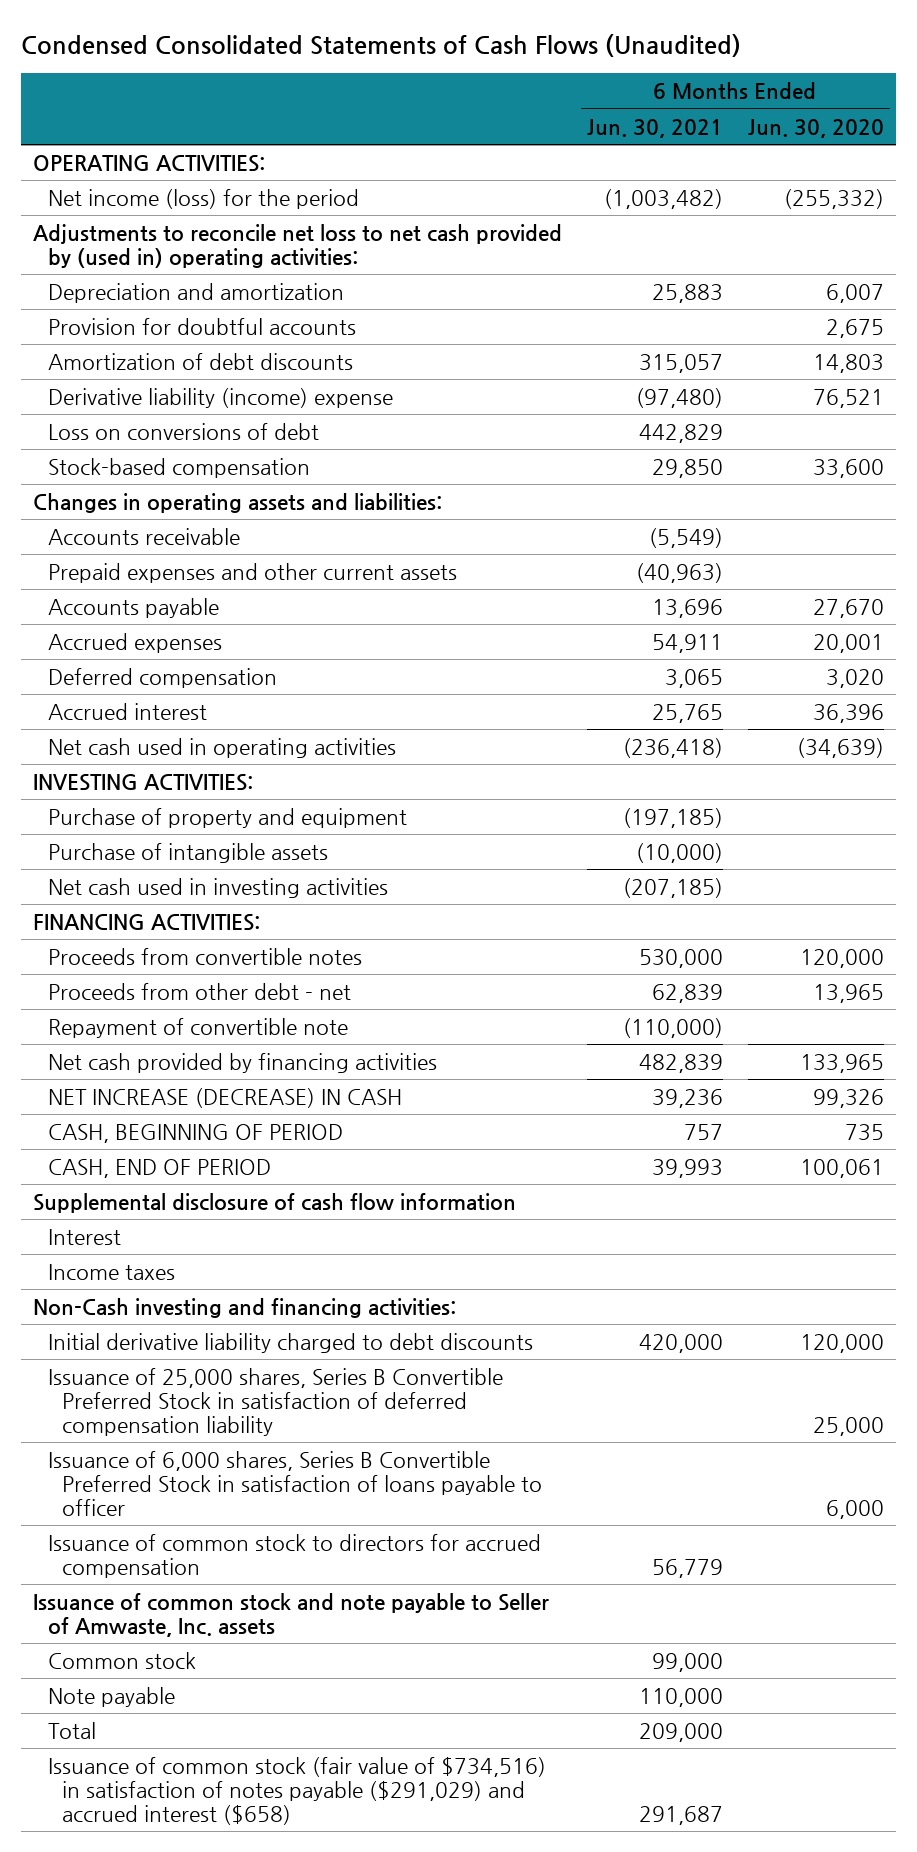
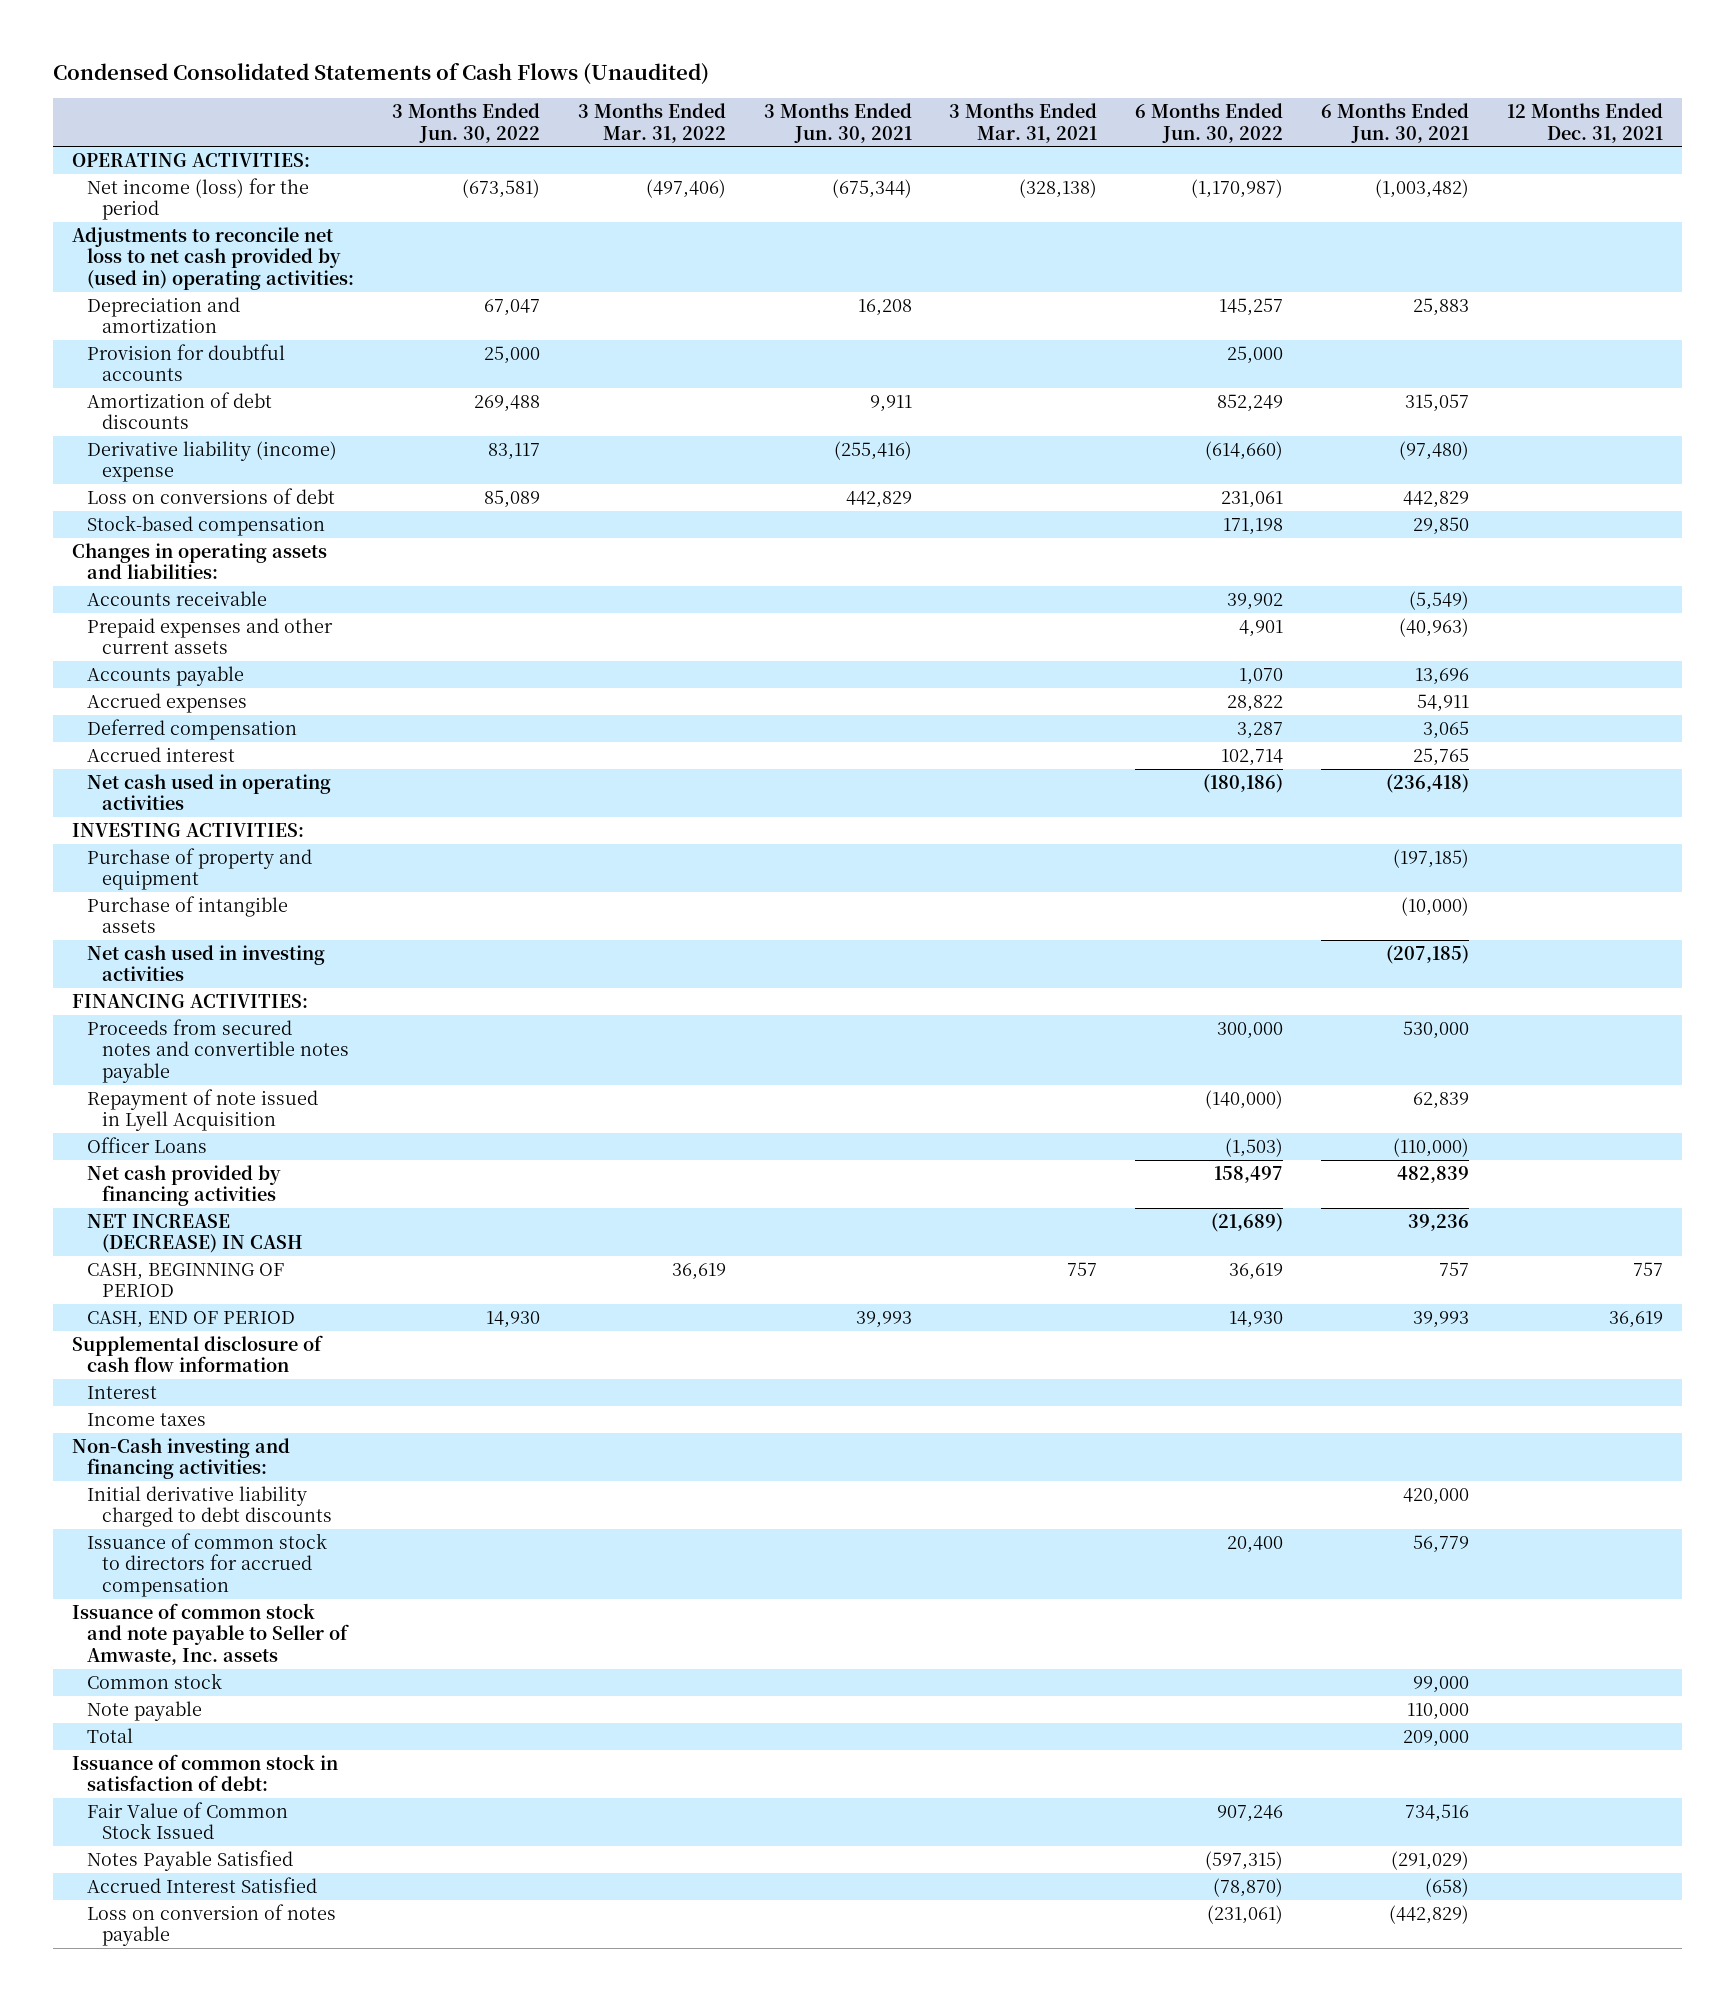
[747,118,884,138] Jun. 30, 2020 -> none
none -> [391,103,540,143] 3 Months Ended Jun. 30, 2022
none -> [577,103,726,143] 3 Months Ended Mar. 31, 2022
none -> [763,103,912,143] 3 Months Ended Jun. 30, 2021
none -> [949,103,1098,143] 3 Months Ended Mar. 31, 2021
none -> [1135,103,1284,143] 6 Months Ended Jun. 30, 2022
none -> [1507,103,1664,143] 12 Months Ended Dec. 31, 2021
[47,1017,348,1038] Repayment of convertible note -> none
[47,947,362,965] Proceeds from convertible notes -> [87,1018,350,1084] Proceeds from secured notes and convertible notes payable
[47,982,351,1000] Proceeds from other debt - net -> [87,1088,319,1132] Repayment of note issued in Lyell Acquisition
none -> [87,1136,208,1153] Officer Loans
[47,1367,503,1436] Issuance of 25,000 shares, Series B Convertible Preferred Stock in satisfaction of deferred compensation liability -> none
[47,1450,543,1516] Issuance of 6,000 shares, Series B Convertible Preferred Stock in satisfaction of loans payable to officer -> none
[47,1756,546,1825] Issuance of common stock (fair value of $734,516) in satisfaction of notes payable ($291,029) and accrued interest ($658) -> none
none -> [71,1753,338,1792] Issuance of common stock in satisfaction of debt:
none -> [87,1801,289,1840] Fair Value of Common Stock Issued
none -> [87,1849,294,1871] Notes Payable Satisfied
none -> [87,1876,318,1893] Accrued Interest Satisfied
none -> [87,1903,337,1947] Loss on conversion of notes payable

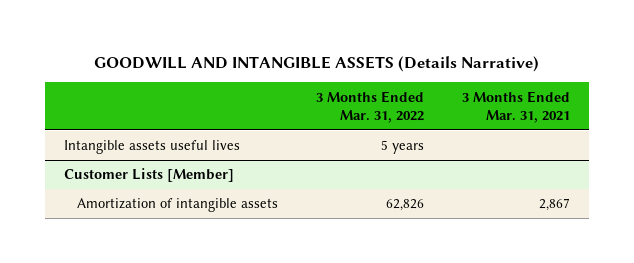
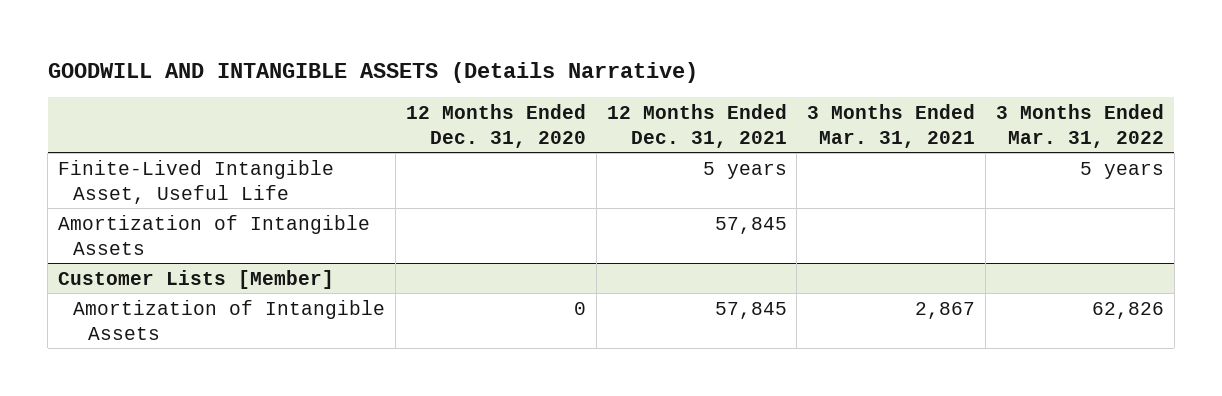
none -> [405,103,586,148] 12 Months Ended Dec. 31, 2020
none -> [606,103,787,148] 12 Months Ended Dec. 31, 2021
[64,140,241,155] Intangible assets useful lives -> [58,159,335,204] Finite-Lived Intangible Asset, Useful Life
none -> [58,214,371,255] Amortization of Intangible Assets
[77,198,279,213] Amortization of intangible assets -> [73,299,386,340] Amortization of Intangible Assets

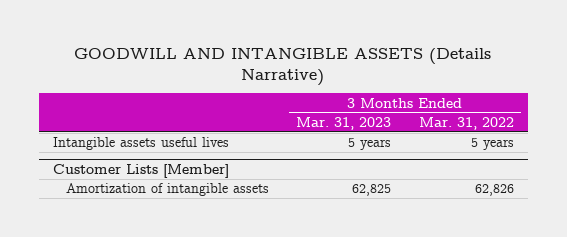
[405,103,586,148] 12 Months Ended Dec. 31, 2020 -> none
[606,103,787,148] 12 Months Ended Dec. 31, 2021 -> none
[807,103,976,148] 3 Months Ended Mar. 31, 2021 -> none
none -> [296,116,392,130] Mar. 31, 2023
[58,214,371,255] Amortization of Intangible Assets -> none
[58,159,335,204] Finite-Lived Intangible Asset, Useful Life -> [52,137,229,151] Intangible assets useful lives
[73,299,386,340] Amortization of Intangible Assets -> [65,183,269,197] Amortization of intangible assets

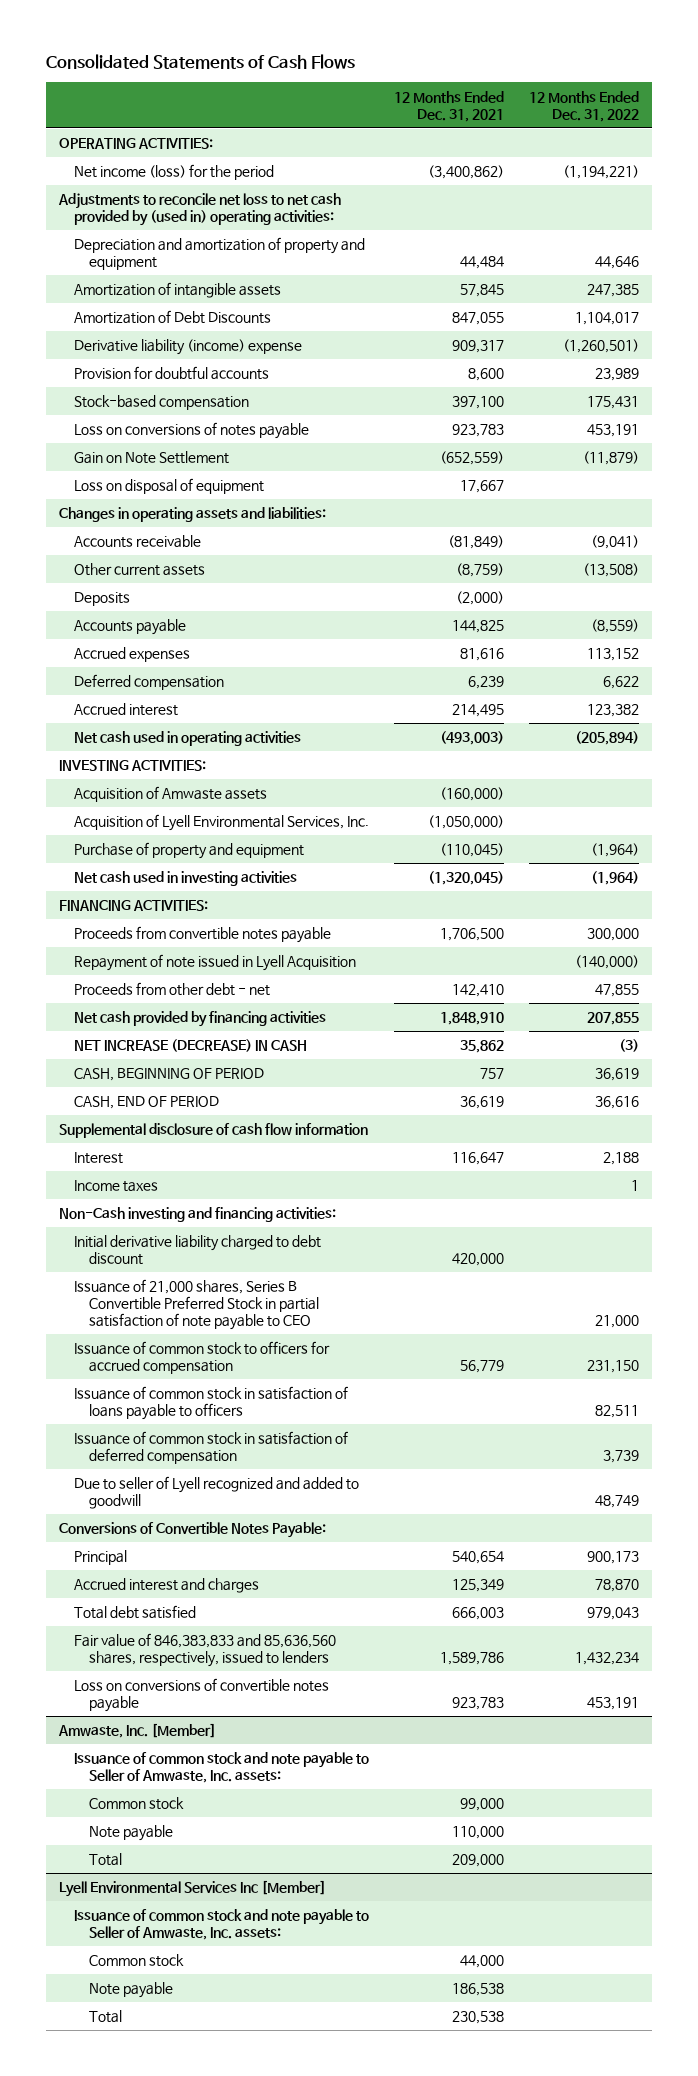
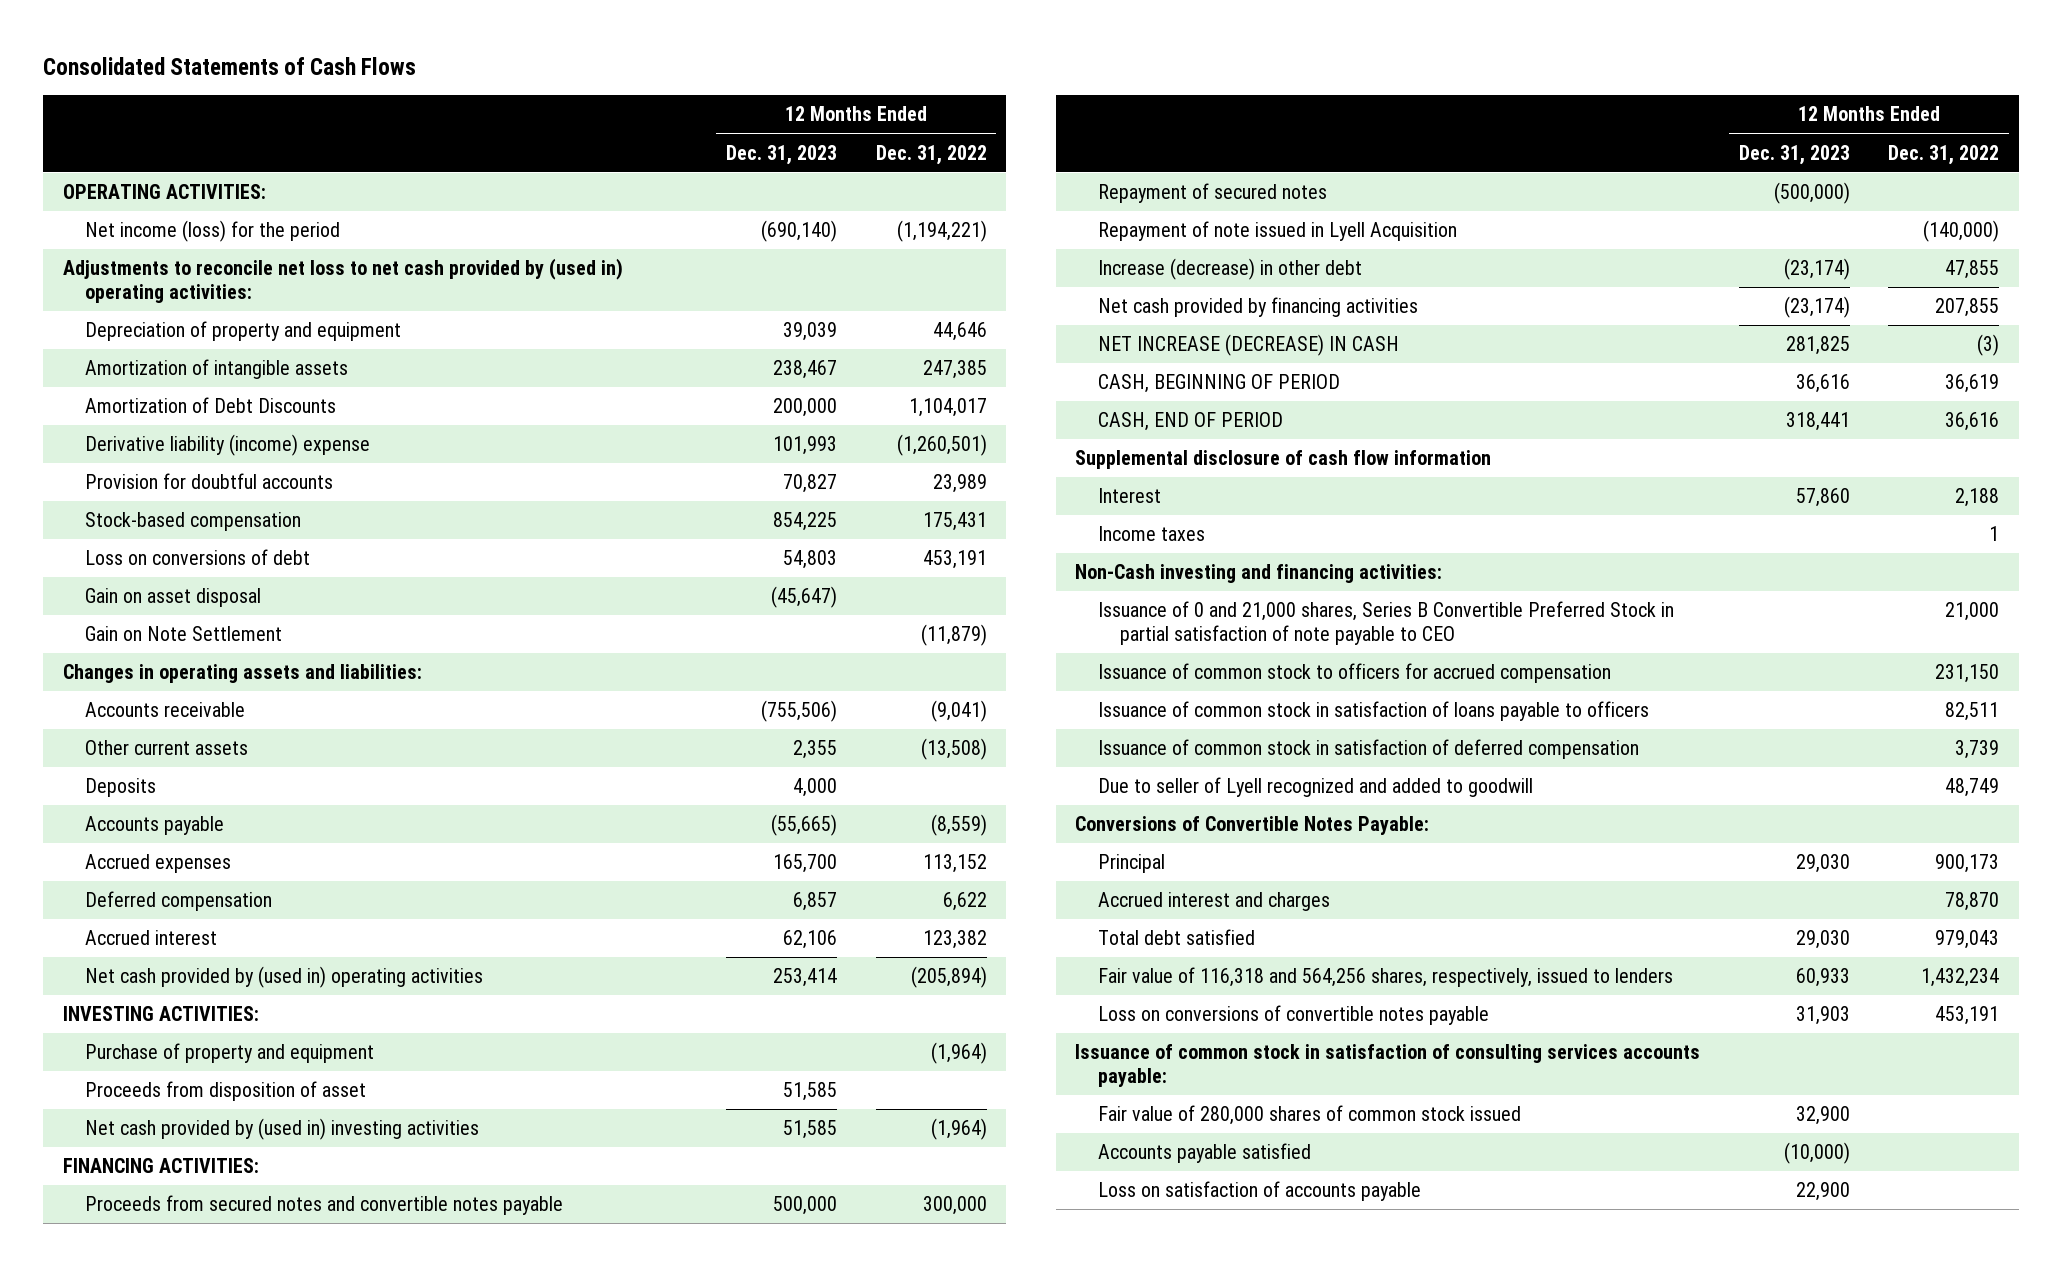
[394,90,505,122] 12 Months Ended Dec. 31, 2021 -> none
none -> [726,144,838,165] Dec. 31, 2023
[74,237,366,271] Depreciation and amortization of property and equipment -> [85,321,402,342] Depreciation of property and equipment
[74,422,310,440] Loss on conversions of notes payable -> [85,549,311,566] Loss on conversions of debt
none -> [85,588,262,608] Gain on asset disposal
[74,478,265,495] Loss on disposal of equipment -> none
[74,731,302,747] Net cash used in operating activities -> [85,966,484,989] Net cash provided by (used in) operating activities
[74,786,268,803] Acquisition of Amwaste assets -> none
[74,814,370,832] Acquisition of Lyell Environmental Services, Inc. -> none
none -> [85,1081,367,1102] Proceeds from disposition of asset
[74,871,298,887] Net cash used in investing activities -> [85,1118,480,1141] Net cash provided by (used in) investing activities
[74,926,332,944] Proceeds from convertible notes payable -> [85,1195,564,1216] Proceeds from secured notes and convertible notes payable
none -> [1097,183,1327,204] Repayment of secured notes
[74,982,271,997] Proceeds from other debt - net -> [1097,258,1362,281] Increase (decrease) in other debt
[74,1235,322,1266] Initial derivative liability charged to debt discount -> none
[74,1279,320,1331] Issuance of 21,000 shares, Series B Convertible Preferred Stock in partial satisfaction of note payable to CEO -> [1097,601,1674,645] Issuance of 0 and 21,000 shares, Series B Convertible Preferred Stock in partial satisfaction of note payable to CEO
[74,1633,337,1668] Fair value of 846,383,833 and 85,636,560 shares, respectively, issued to lenders -> [1097,967,1673,988] Fair value of 116,318 and 564,256 shares, respectively, issued to lenders
[57,1723,216,1739] Amwaste, Inc. [Member] -> none
[74,1752,370,1784] Issuance of common stock and note payable to Seller of Amwaste, Inc. assets: -> none
[89,1797,185,1811] Common stock -> none
[89,1825,174,1842] Note payable -> none
[89,1853,123,1867] Total -> none
[58,1880,326,1898] Lyell Environmental Services Inc [Member] -> none
[74,1909,370,1941] Issuance of common stock and note payable to Seller of Amwaste, Inc. assets: -> none
[89,1954,185,1968] Common stock -> none
[89,1982,174,1999] Note payable -> none
[89,2010,123,2024] Total -> none
none -> [1075,1044,1701,1087] Issuance of common stock in satisfaction of consulting services accounts payable:
none -> [1097,1105,1521,1126] Fair value of 280,000 shares of common stock issued
none -> [1097,1143,1311,1164] Accounts payable satisfied
none -> [1097,1181,1421,1202] Loss on satisfaction of accounts payable

